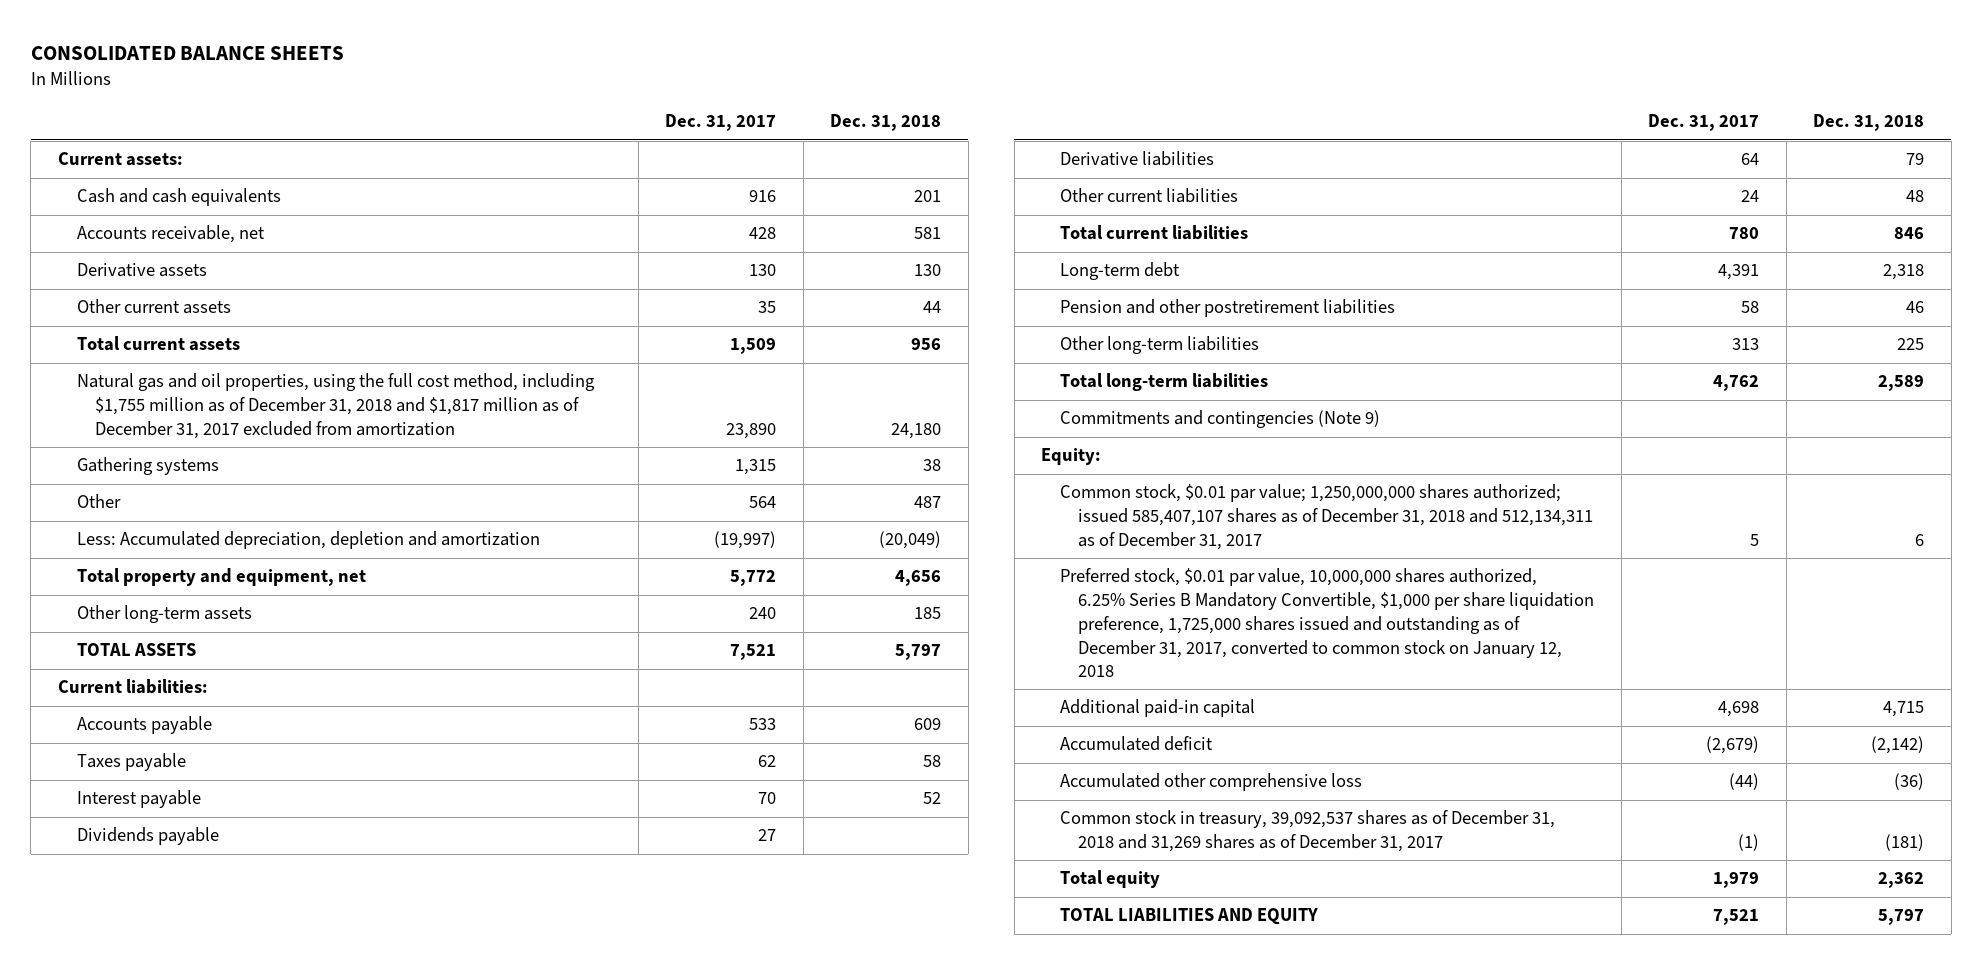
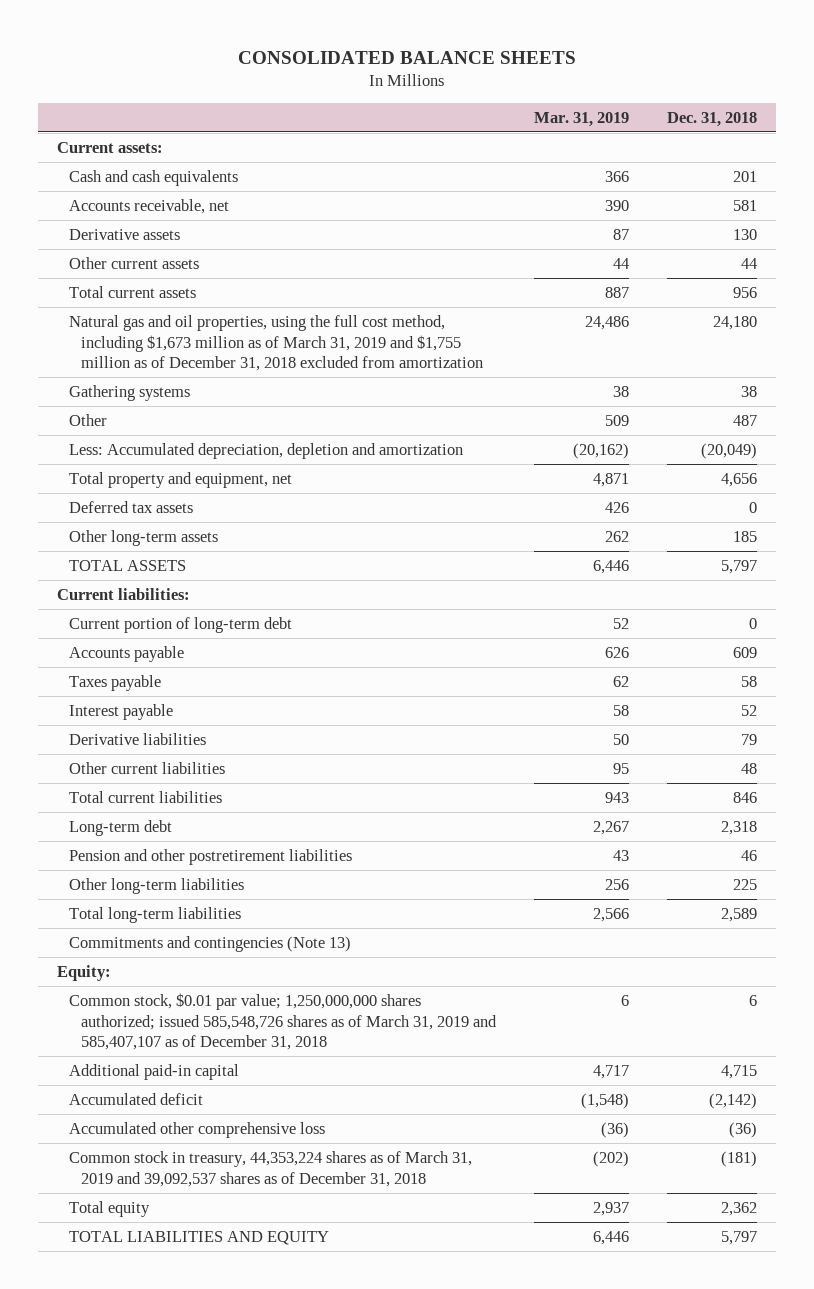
[665,114,777,132] Dec. 31, 2017 -> none
none -> [533,111,629,127] Mar. 31, 2019
[76,373,595,439] Natural gas and oil properties, using the full cost method, including $1,755 million as of December 31, 2018 and $1,817 million as of December 31, 2017 excluded from amortization -> [68,314,483,372] Natural gas and oil properties, using the full cost method, including $1,673 million as of March 31, 2019 and $1,755 million as of December 31, 2018 excluded from amortization
none -> [68,500,193,513] Deferred tax assets
none -> [68,616,292,633] Current portion of long-term debt
[76,827,219,846] Dividends payable -> none
[1059,410,1380,429] Commitments and contingencies (Note 9) -> [68,935,351,952] Commitments and contingencies (Note 13)
[1059,568,1595,678] Preferred stock, $0.01 par value, 10,000,000 shares authorized, 6.25% Series B Mandatory Convertible, $1,000 per share liquidation preference, 1,725,000 shares issued and outstanding as of December 31, 2017, converted to common stock on January 12, 2018 -> none
[1059,484,1594,550] Common stock, $0.01 par value; 1,250,000,000 shares authorized; issued 585,407,107 shares as of December 31, 2018 and 512,134,311 as of December 31, 2017 -> [68,992,497,1051] Common stock, $0.01 par value; 1,250,000,000 shares authorized; issued 585,548,726 shares as of March 31, 2019 and 585,407,107 as of December 31, 2018
[1059,810,1555,853] Common stock in treasury, 39,092,537 shares as of December 31, 2018 and 31,269 shares as of December 31, 2017 -> [68,1150,472,1187] Common stock in treasury, 44,353,224 shares as of March 31, 2019 and 39,092,537 shares as of December 31, 2018

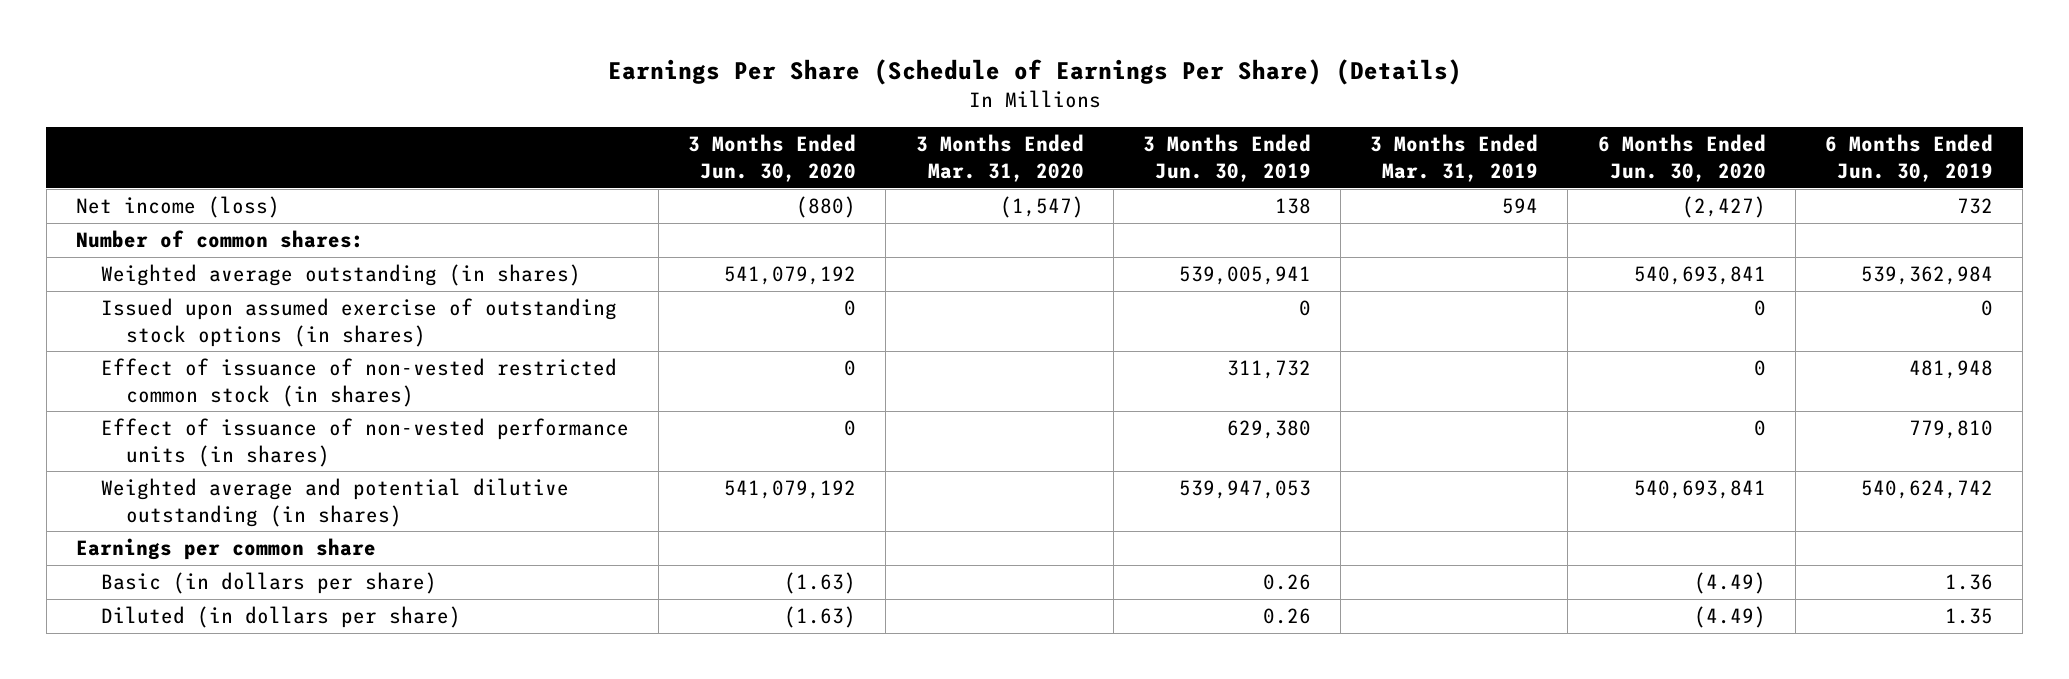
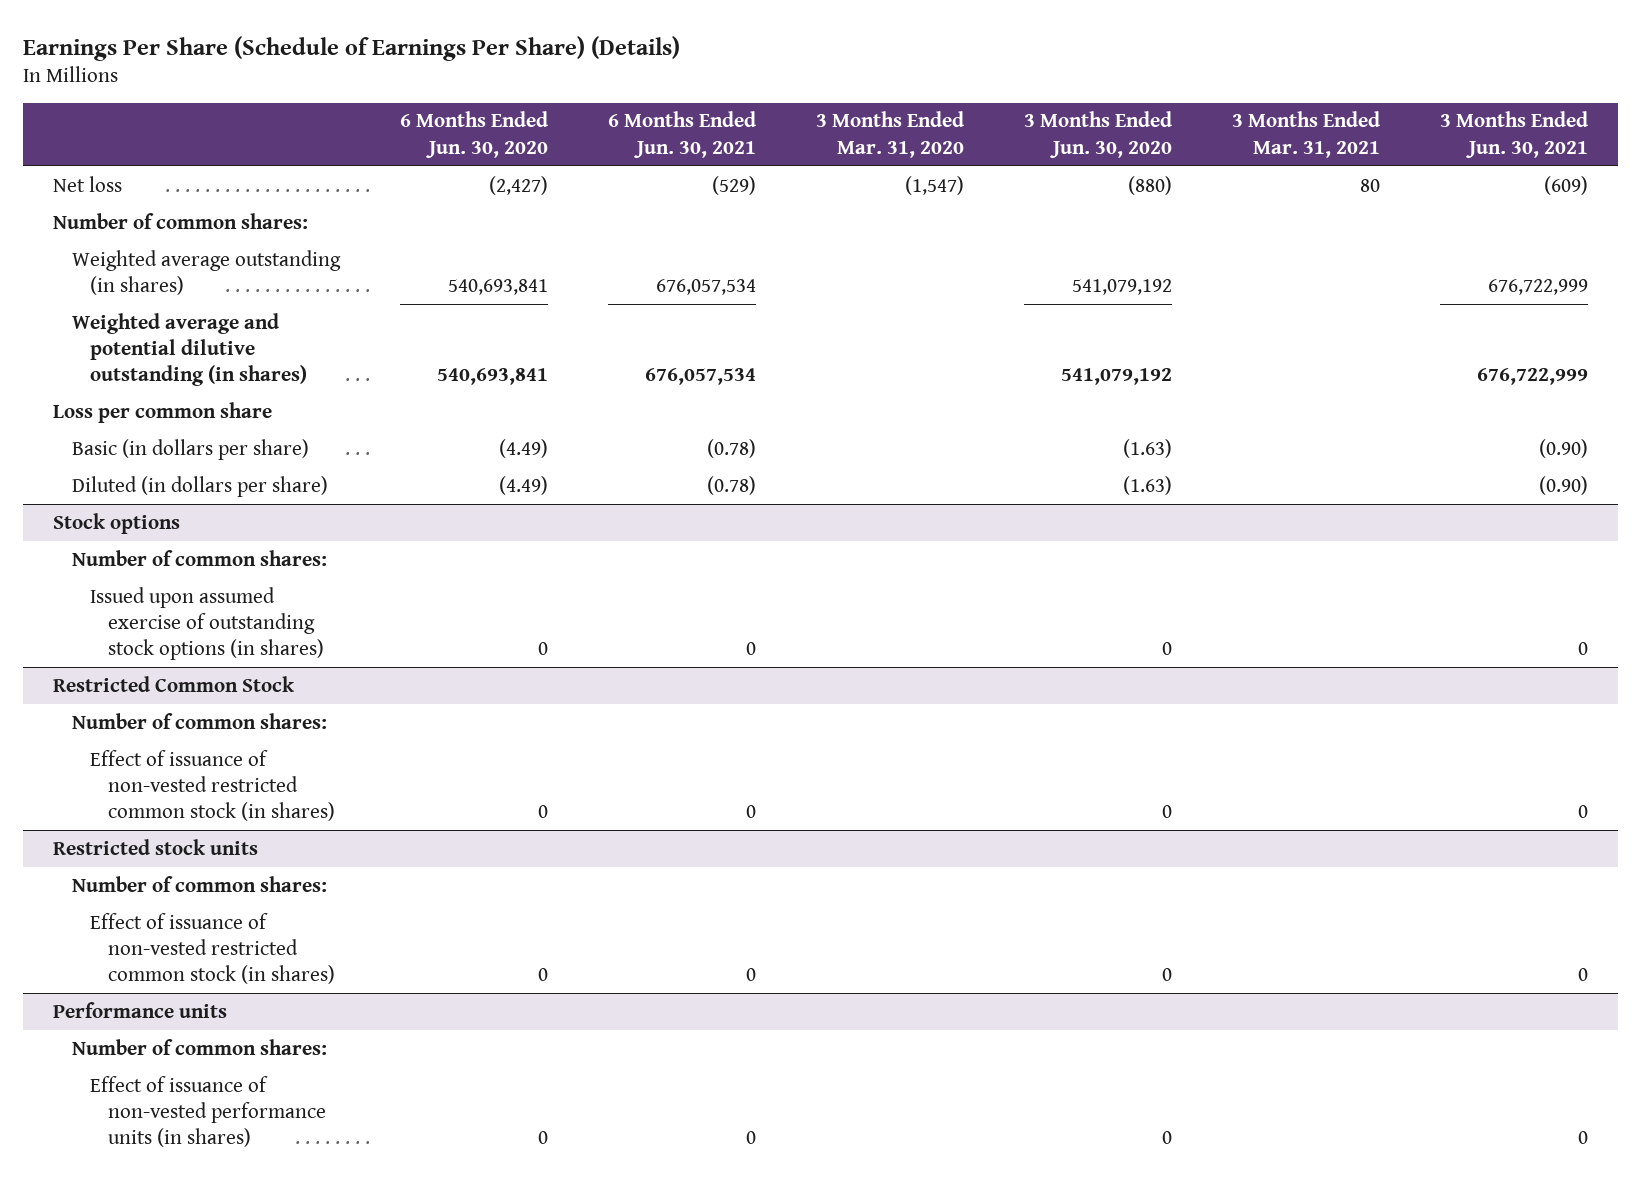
[1142,134,1311,182] 3 Months Ended Jun. 30, 2019 -> none
[1370,134,1539,182] 3 Months Ended Mar. 31, 2019 -> none
[1824,134,1993,182] 6 Months Ended Jun. 30, 2019 -> none
none -> [607,111,756,158] 6 Months Ended Jun. 30, 2021
none -> [1231,111,1380,158] 3 Months Ended Mar. 31, 2021
none -> [1440,111,1589,158] 3 Months Ended Jun. 30, 2021
[76,196,281,219] Net income (loss) -> [53,175,123,192] Net loss
[100,298,617,347] Issued upon assumed exercise of outstanding stock options (in shares) -> none
[100,358,617,407] Effect of issuance of non-vested restricted common stock (in shares) -> none
[100,418,629,467] Effect of issuance of non-vested performance units (in shares) -> none
[76,538,377,561] Earnings per common share -> [53,401,273,423] Loss per common share
none -> [53,512,181,534] Stock options
none -> [71,549,327,566] Number of common shares:
none -> [90,586,325,661] Issued upon assumed exercise of outstanding stock options (in shares)
none -> [53,675,296,692] Restricted Common Stock
none -> [71,712,327,729] Number of common shares:
none -> [90,749,336,822] Effect of issuance of non-vested restricted common stock (in shares)
none -> [53,838,259,855] Restricted stock units
none -> [71,875,327,892] Number of common shares:
none -> [90,912,336,985] Effect of issuance of non-vested restricted common stock (in shares)
none -> [53,1001,228,1018] Performance units
none -> [71,1038,327,1055] Number of common shares:
none -> [90,1075,327,1148] Effect of issuance of non-vested performance units (in shares)

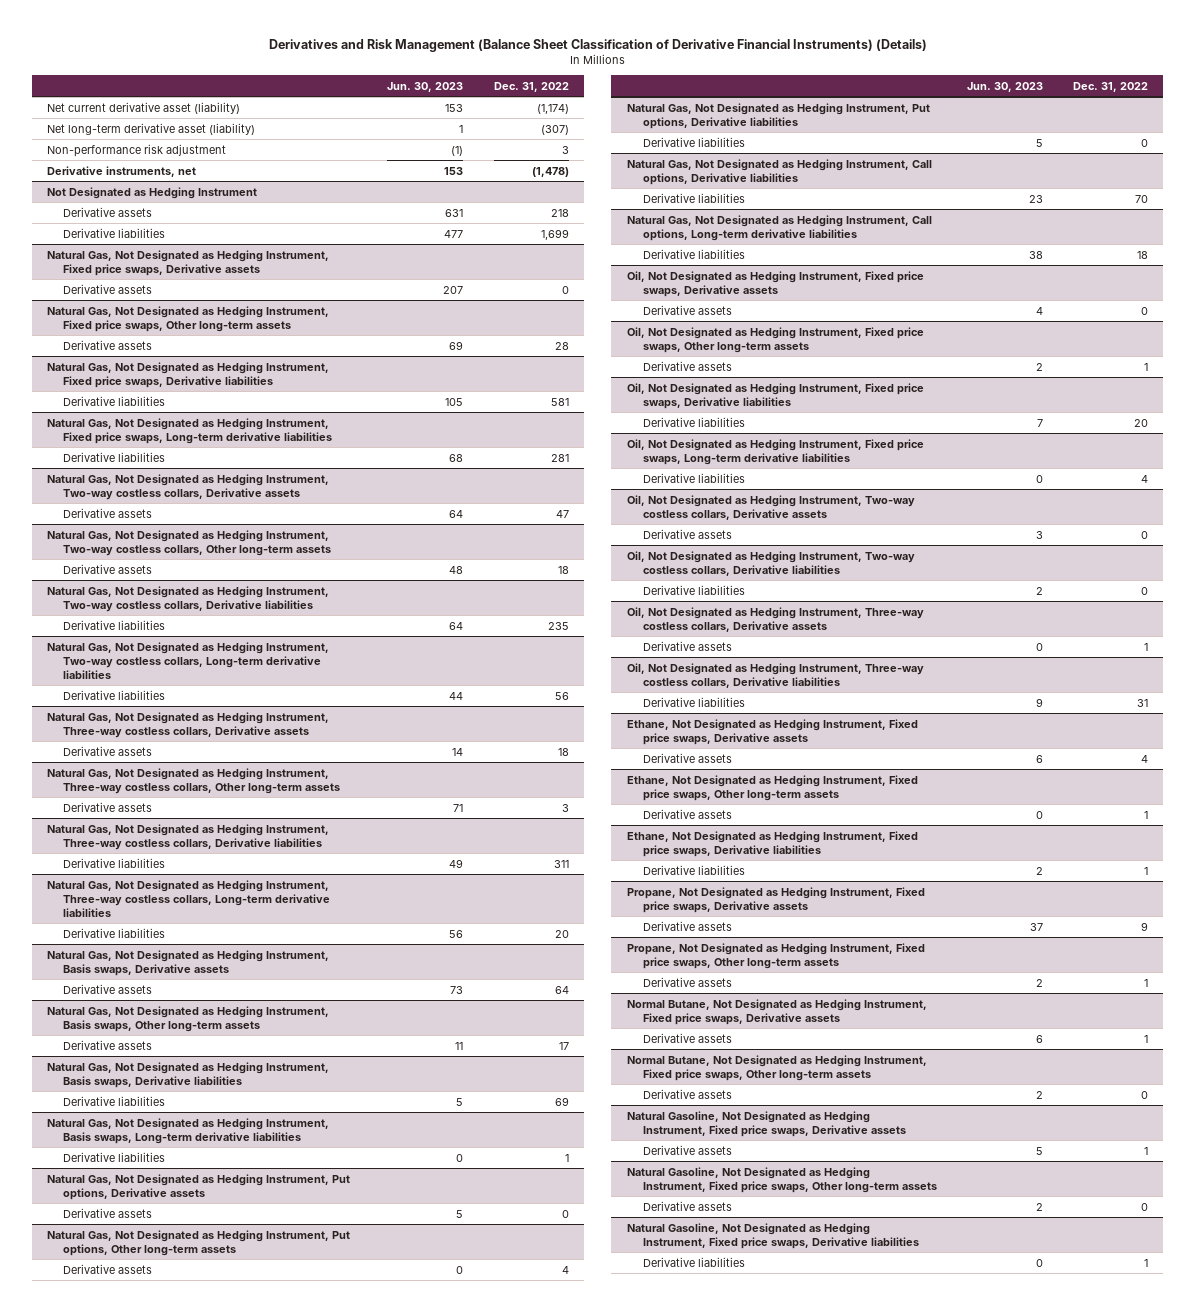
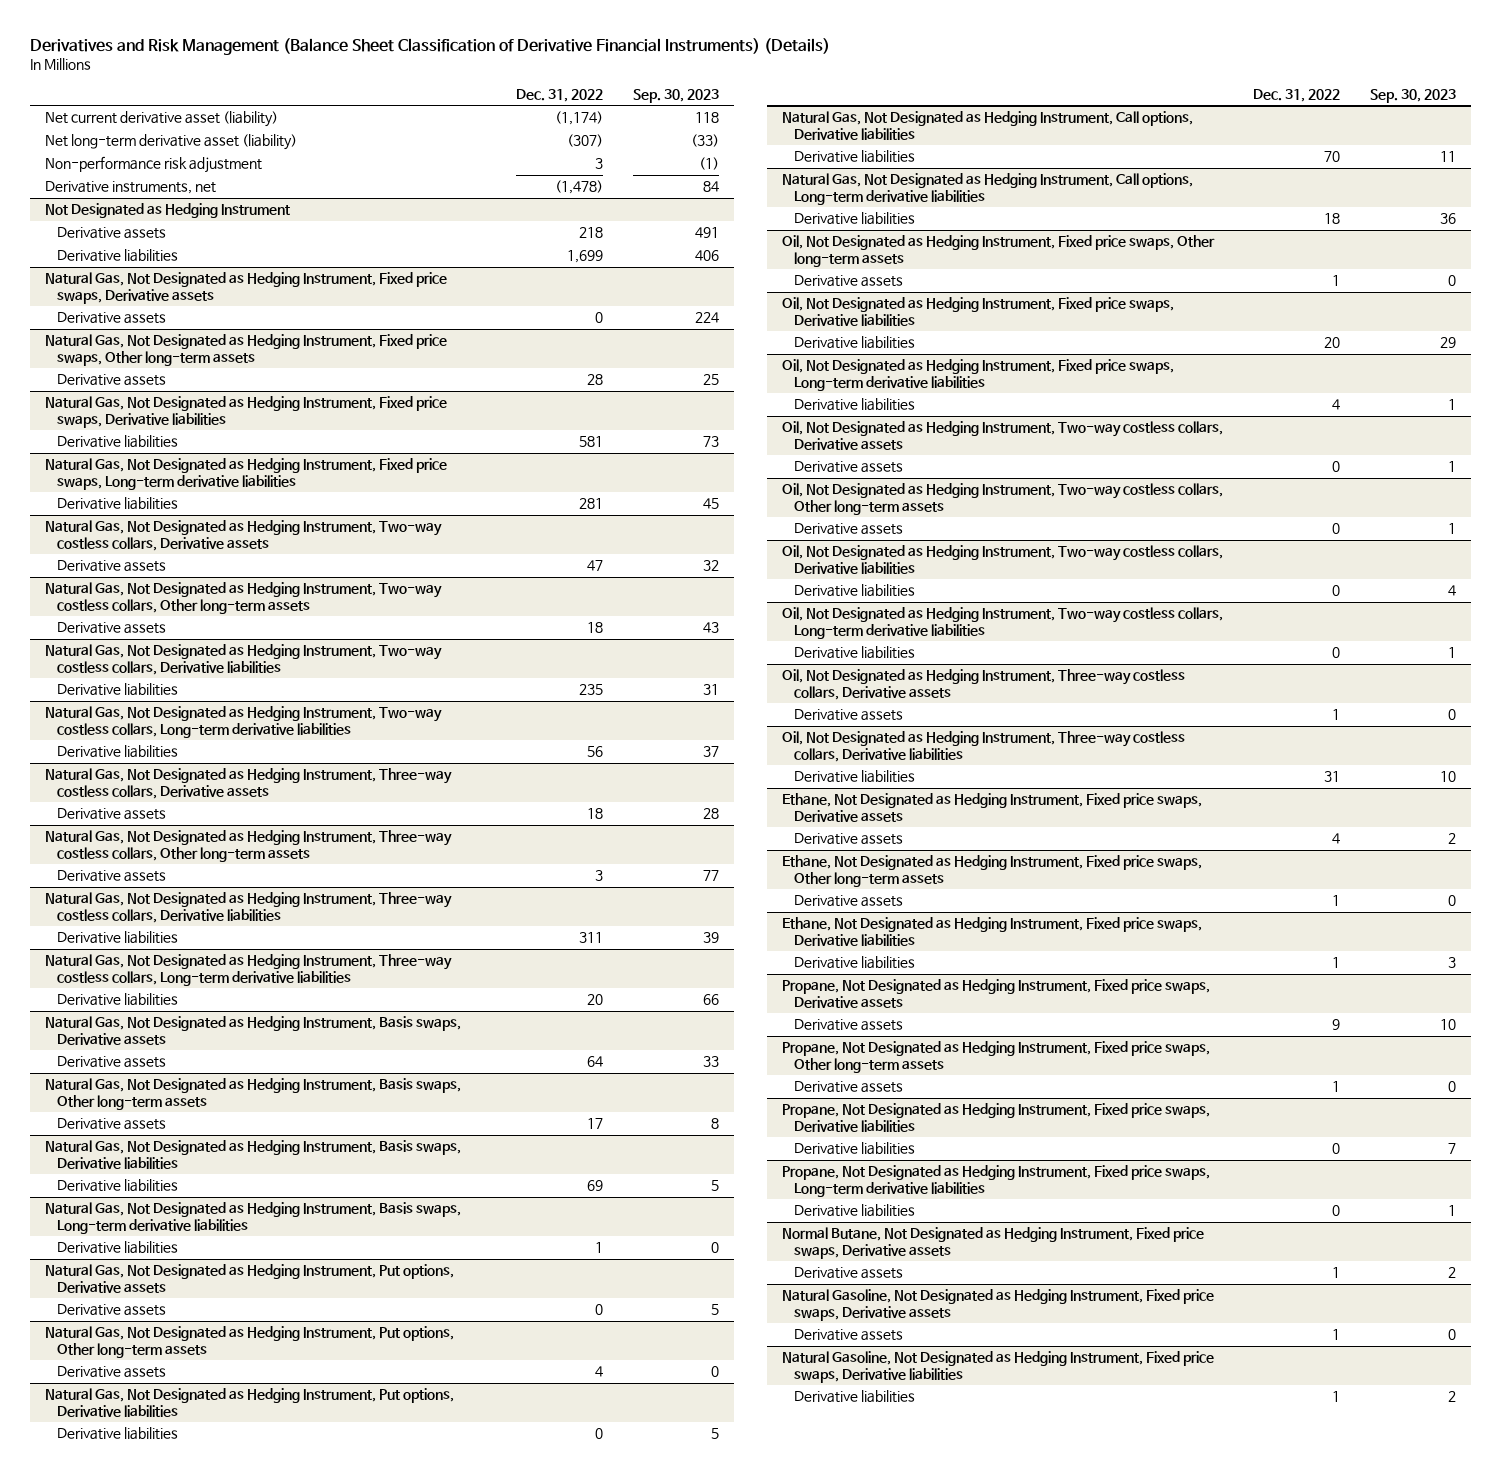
[387,81,464,92] Jun. 30, 2023 -> none
none -> [632,88,719,103] Sep. 30, 2023
[626,270,924,297] Oil, Not Designated as Hedging Instrument, Fixed price swaps, Derivative assets -> none
[642,304,732,315] Derivative assets -> none
none -> [782,483,1224,515] Oil, Not Designated as Hedging Instrument, Two-way costless collars, Other long-term assets
none -> [794,523,904,536] Derivative assets
none -> [782,607,1224,639] Oil, Not Designated as Hedging Instrument, Two-way costless collars, Long-term derivative liabilities
none -> [794,646,916,660] Derivative liabilities
none -> [782,1103,1211,1132] Propane, Not Designated as Hedging Instrument, Fixed price swaps, Derivative liabilities
none -> [794,1142,916,1156] Derivative liabilities
none -> [782,1165,1211,1197] Propane, Not Designated as Hedging Instrument, Fixed price swaps, Long-term derivative liabilities
none -> [794,1204,916,1218] Derivative liabilities
[626,1054,927,1081] Normal Butane, Not Designated as Hedging Instrument, Fixed price swaps, Other long-term assets -> none
[642,1088,732,1099] Derivative assets -> none
[626,1166,937,1193] Natural Gasoline, Not Designated as Hedging Instrument, Fixed price swaps, Other long-term assets -> none
[642,1200,732,1211] Derivative assets -> none

